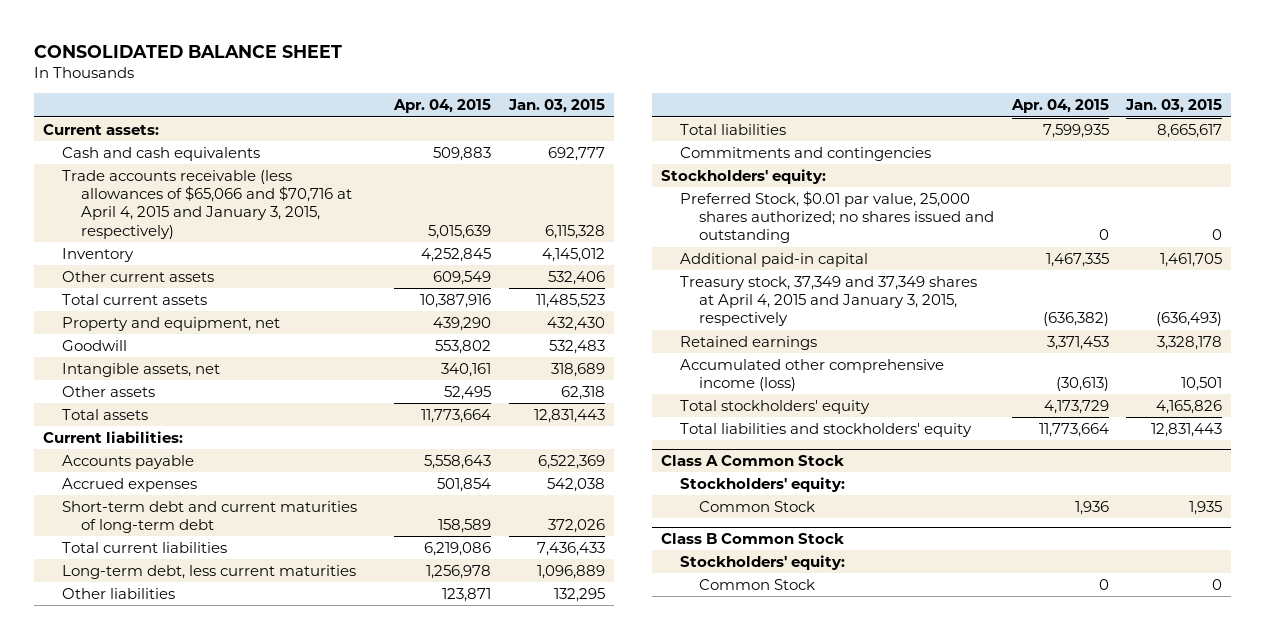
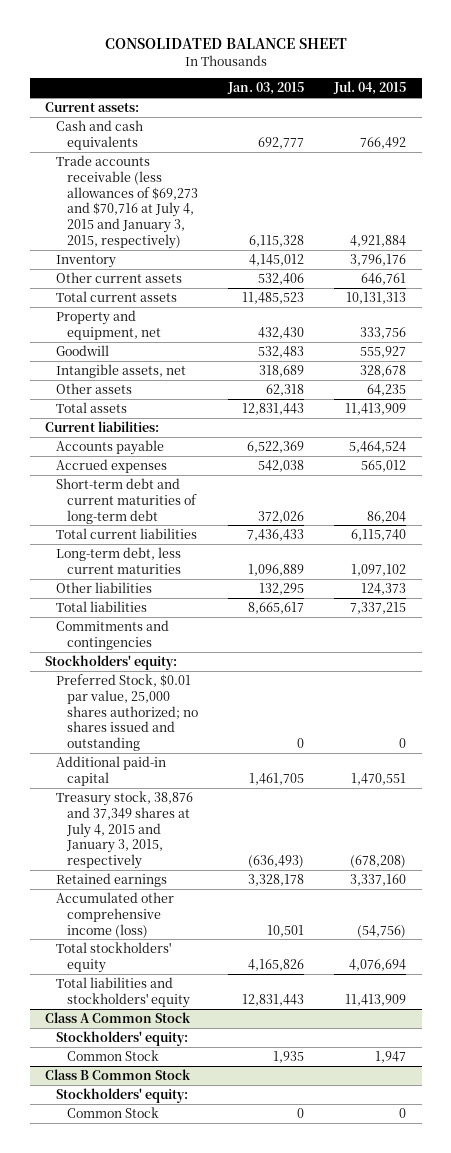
[392,99,491,114] Apr. 04, 2015 -> none
none -> [333,81,407,96] Jul. 04, 2015
[62,169,353,239] Trade accounts receivable (less allowances of $65,066 and $70,716 at April 4, 2015 and January 3, 2015, respectively) -> [55,154,198,249] Trade accounts receivable (less allowances of $69,273 and $70,716 at July 4, 2015 and January 3, 2015, respectively)
[679,275,977,327] Treasury stock, 37,349 and 37,349 shares at April 4, 2015 and January 3, 2015, respectively -> [55,790,193,870] Treasury stock, 38,876 and 37,349 shares at July 4, 2015 and January 3, 2015, respectively

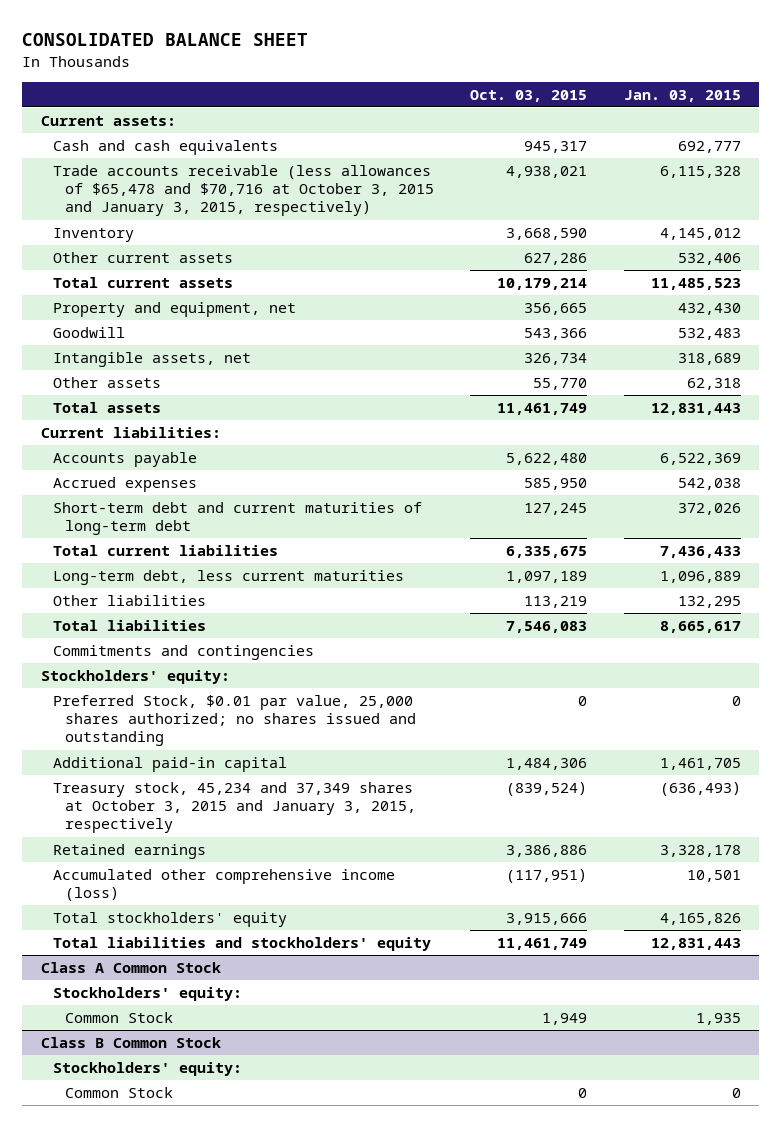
[333,81,407,96] Jul. 04, 2015 -> none
none -> [470,89,588,102] Oct. 03, 2015
[55,154,198,249] Trade accounts receivable (less allowances of $69,273 and $70,716 at July 4, 2015 and January 3, 2015, respectively) -> [52,165,434,217] Trade accounts receivable (less allowances of $65,478 and $70,716 at October 3, 2015 and January 3, 2015, respectively)
[55,790,193,870] Treasury stock, 38,876 and 37,349 shares at July 4, 2015 and January 3, 2015, respectively -> [52,782,416,834] Treasury stock, 45,234 and 37,349 shares at October 3, 2015 and January 3, 2015, respectively

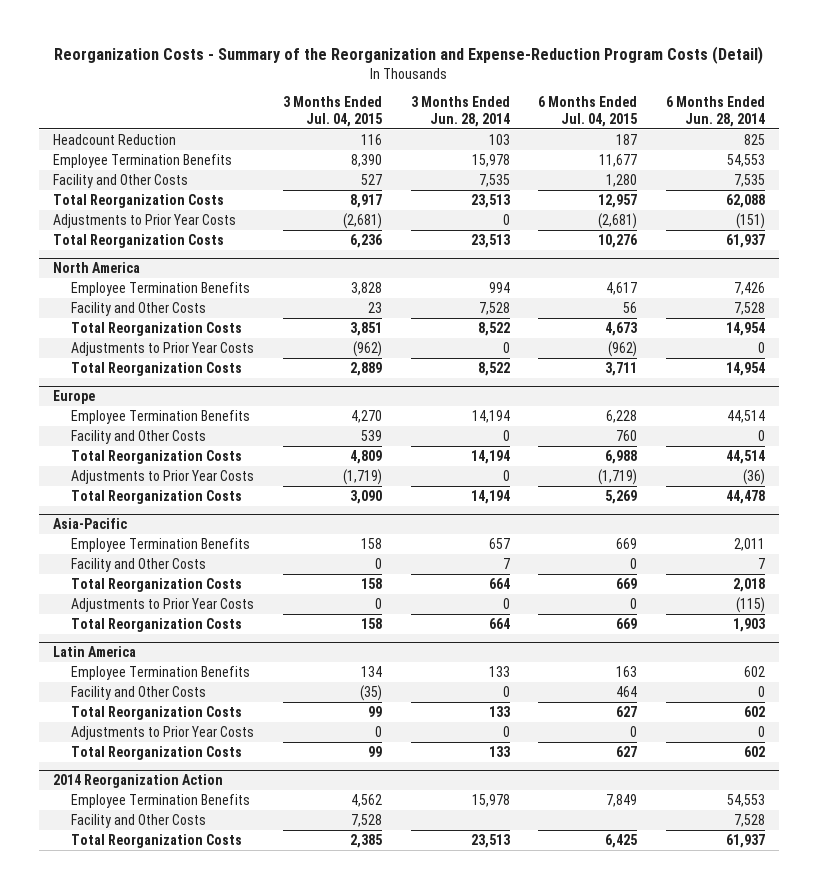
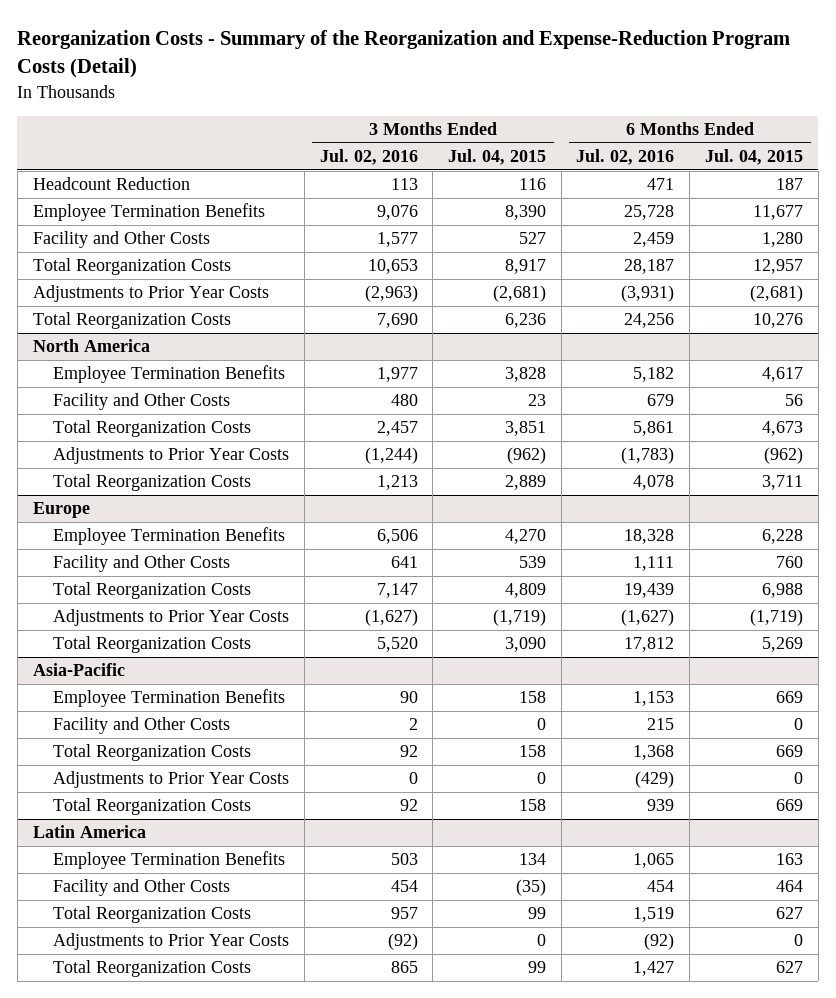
[410,96,510,127] 3 Months Ended Jun. 28, 2014 -> none
[665,96,765,127] 6 Months Ended Jun. 28, 2014 -> none
none -> [319,149,418,166] Jul. 02, 2016
none -> [576,149,675,166] Jul. 02, 2016
[52,774,223,789] 2014 Reorganization Action -> none
[71,793,251,808] Employee Termination Benefits -> none
[71,813,207,828] Facility and Other Costs -> none
[71,833,243,848] Total Reorganization Costs -> none

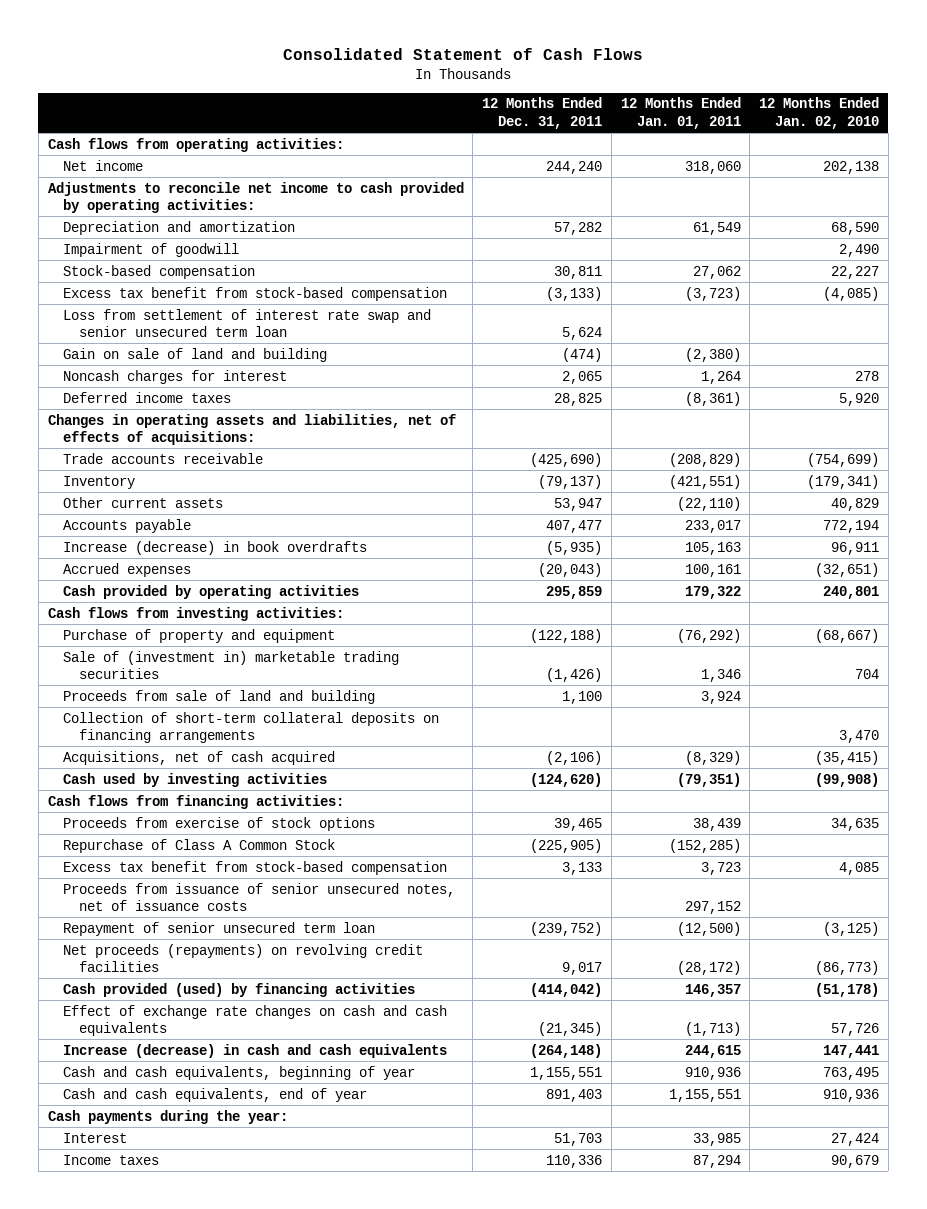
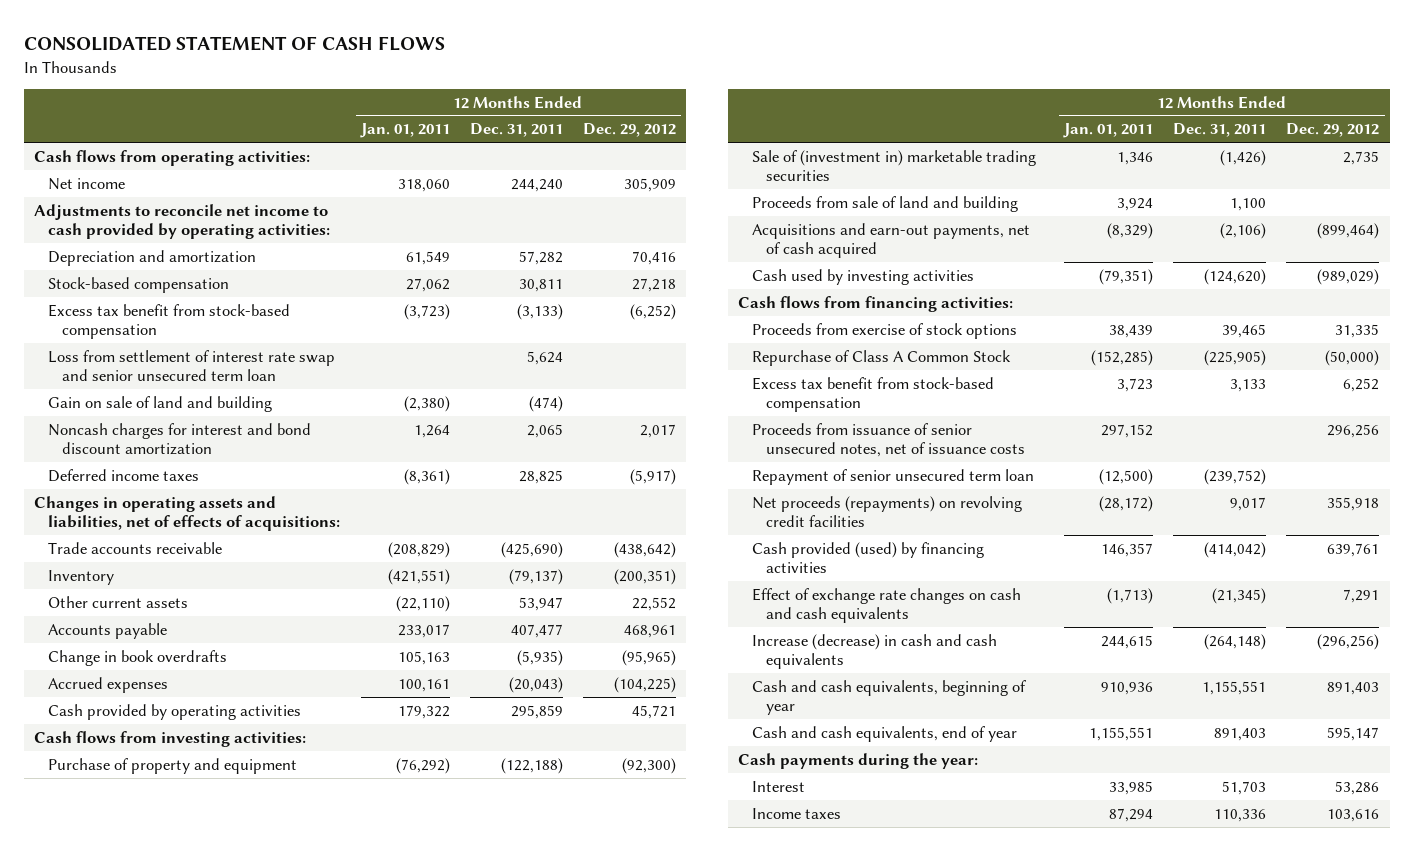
[283,48,644,61] Consolidated Statement of Cash Flows -> [24,36,446,52] CONSOLIDATED STATEMENT OF CASH FLOWS
[759,97,880,129] 12 Months Ended Jan. 02, 2010 -> none
none -> [583,123,677,138] Dec. 29, 2012
[63,242,240,257] Impairment of goodwill -> none
[63,369,288,384] Noncash charges for interest -> [48,422,312,456] Noncash charges for interest and bond discount amortization
[63,540,368,555] Increase (decrease) in book overdrafts -> [48,649,228,666] Change in book overdrafts
[63,711,440,743] Collection of short-term collateral deposits on financing arrangements -> none
[63,750,336,765] Acquisitions, net of cash acquired -> [751,222,1030,259] Acquisitions and earn-out payments, net of cash acquired

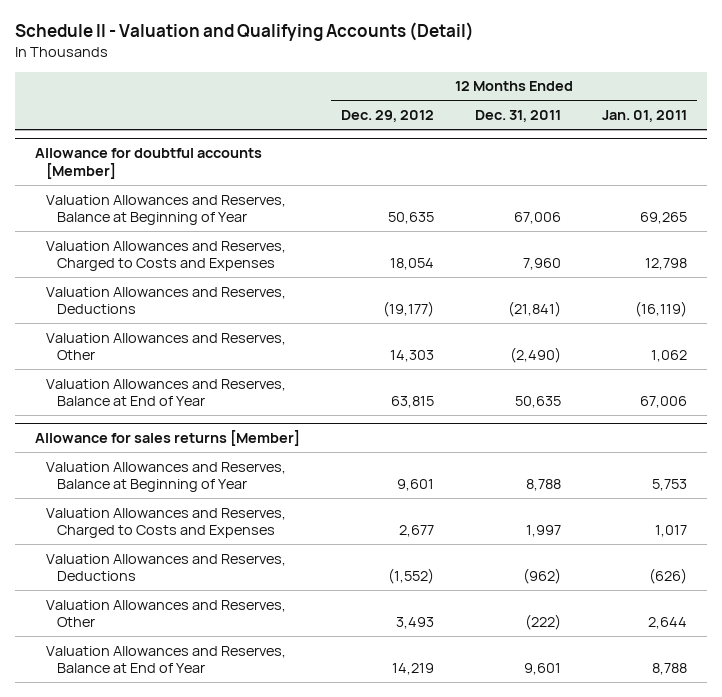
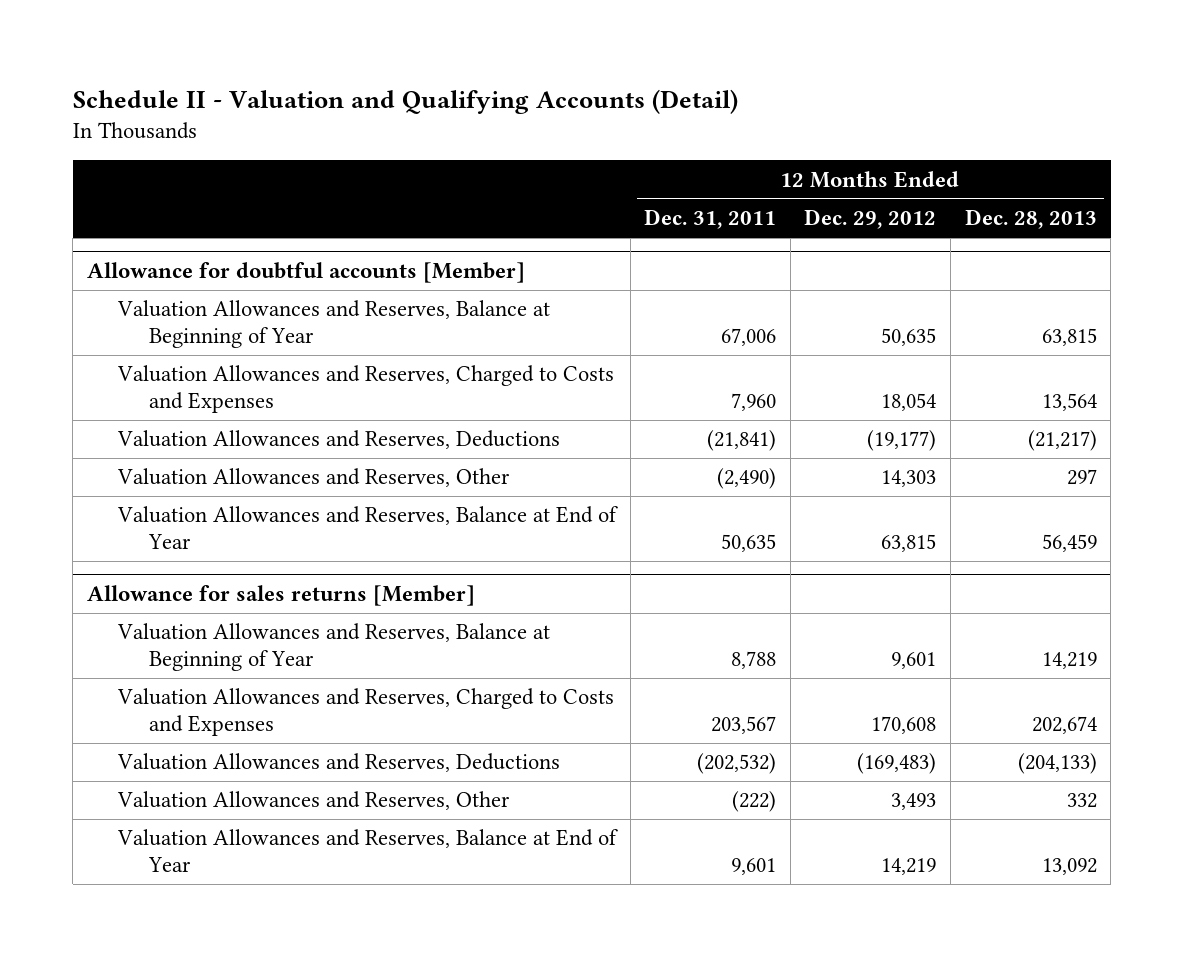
[601,110,687,123] Jan. 01, 2011 -> none
none -> [964,209,1097,230] Dec. 28, 2013
[398,525,434,538] 2,677 -> [871,716,937,735] 170,608
[525,525,561,538] 1,997 -> [711,716,777,735] 203,567
[387,568,434,585] (1,552) -> [857,753,937,775] (169,483)
[522,568,561,585] (962) -> [697,753,777,775] (202,532)

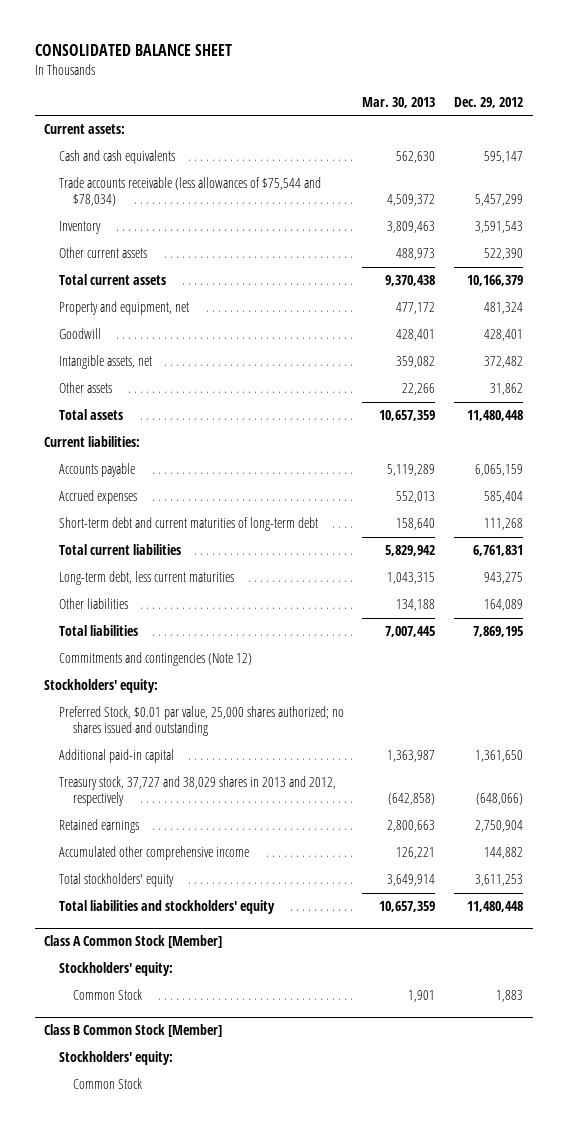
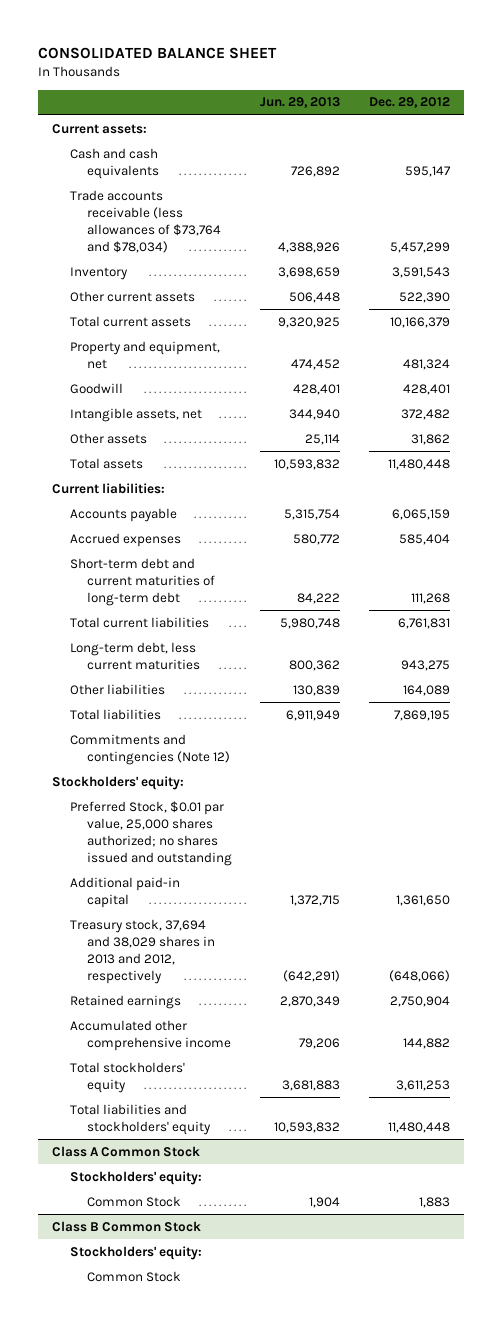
[362,96,436,108] Mar. 30, 2013 -> none
none -> [260,97,341,109] Jun. 29, 2013
[58,177,321,207] Trade accounts receivable (less allowances of $75,544 and $78,034) -> [69,189,222,253] Trade accounts receivable (less allowances of $73,764 and $78,034)
[58,776,336,807] Treasury stock, 37,727 and 38,029 shares in 2013 and 2012, respectively -> [69,918,216,984] Treasury stock, 37,694 and 38,029 shares in 2013 and 2012, respectively
[44,935,223,949] Class A Common Stock [Member] -> [51,1145,200,1157] Class A Common Stock
[44,1024,223,1038] Class B Common Stock [Member] -> [51,1220,201,1232] Class B Common Stock

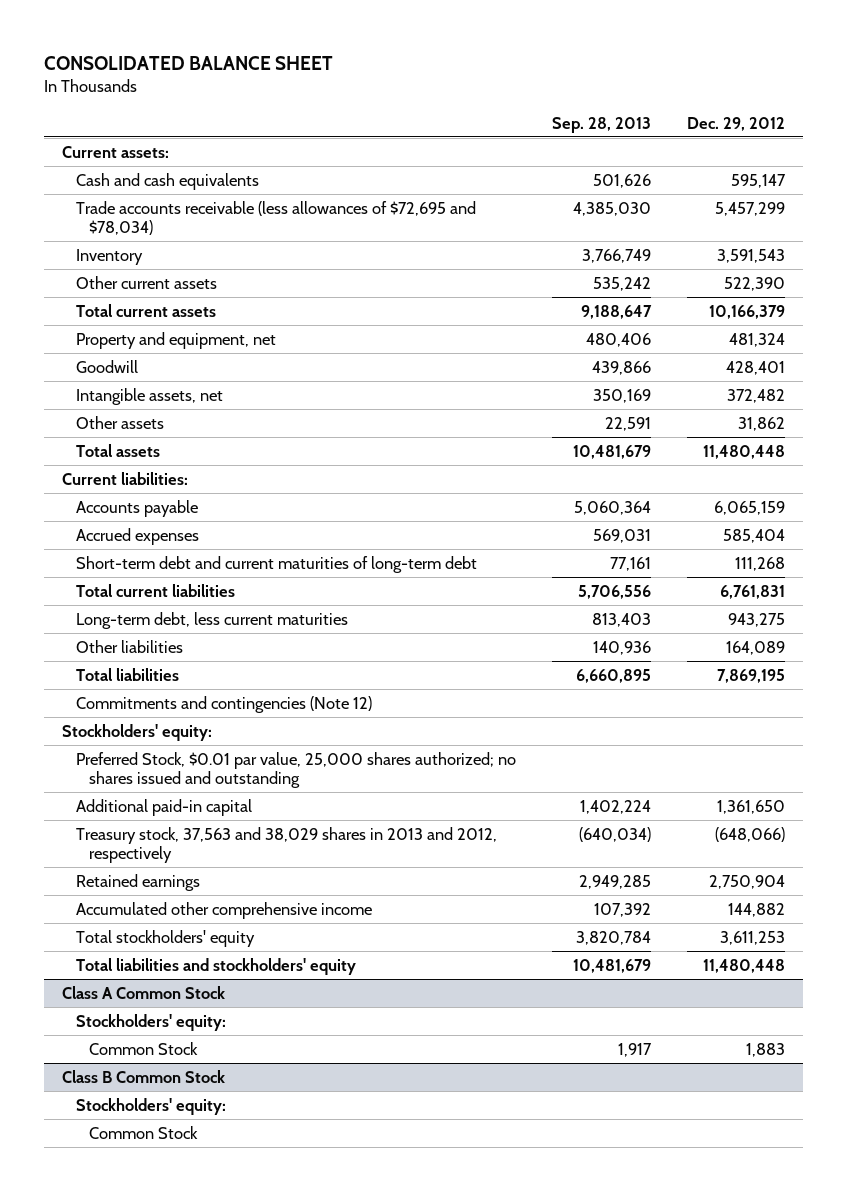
[260,97,341,109] Jun. 29, 2013 -> none
none -> [551,116,651,133] Sep. 28, 2013
[69,189,222,253] Trade accounts receivable (less allowances of $73,764 and $78,034) -> [75,200,476,236] Trade accounts receivable (less allowances of $72,695 and $78,034)
[69,918,216,984] Treasury stock, 37,694 and 38,029 shares in 2013 and 2012, respectively -> [75,826,497,864] Treasury stock, 37,563 and 38,029 shares in 2013 and 2012, respectively

